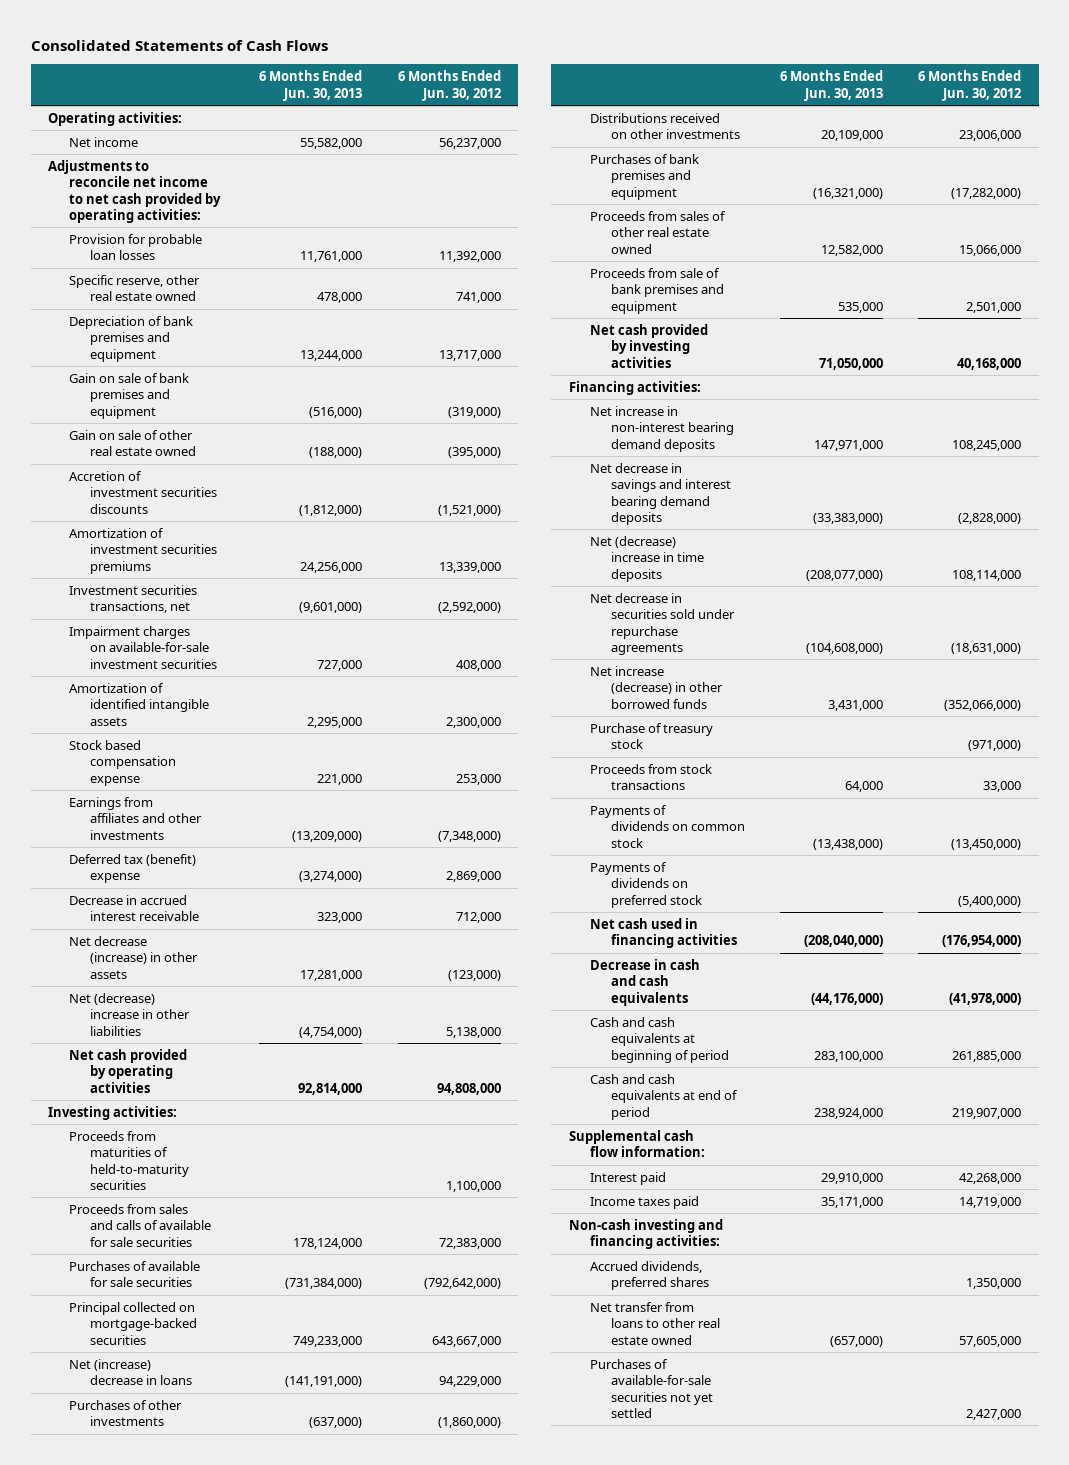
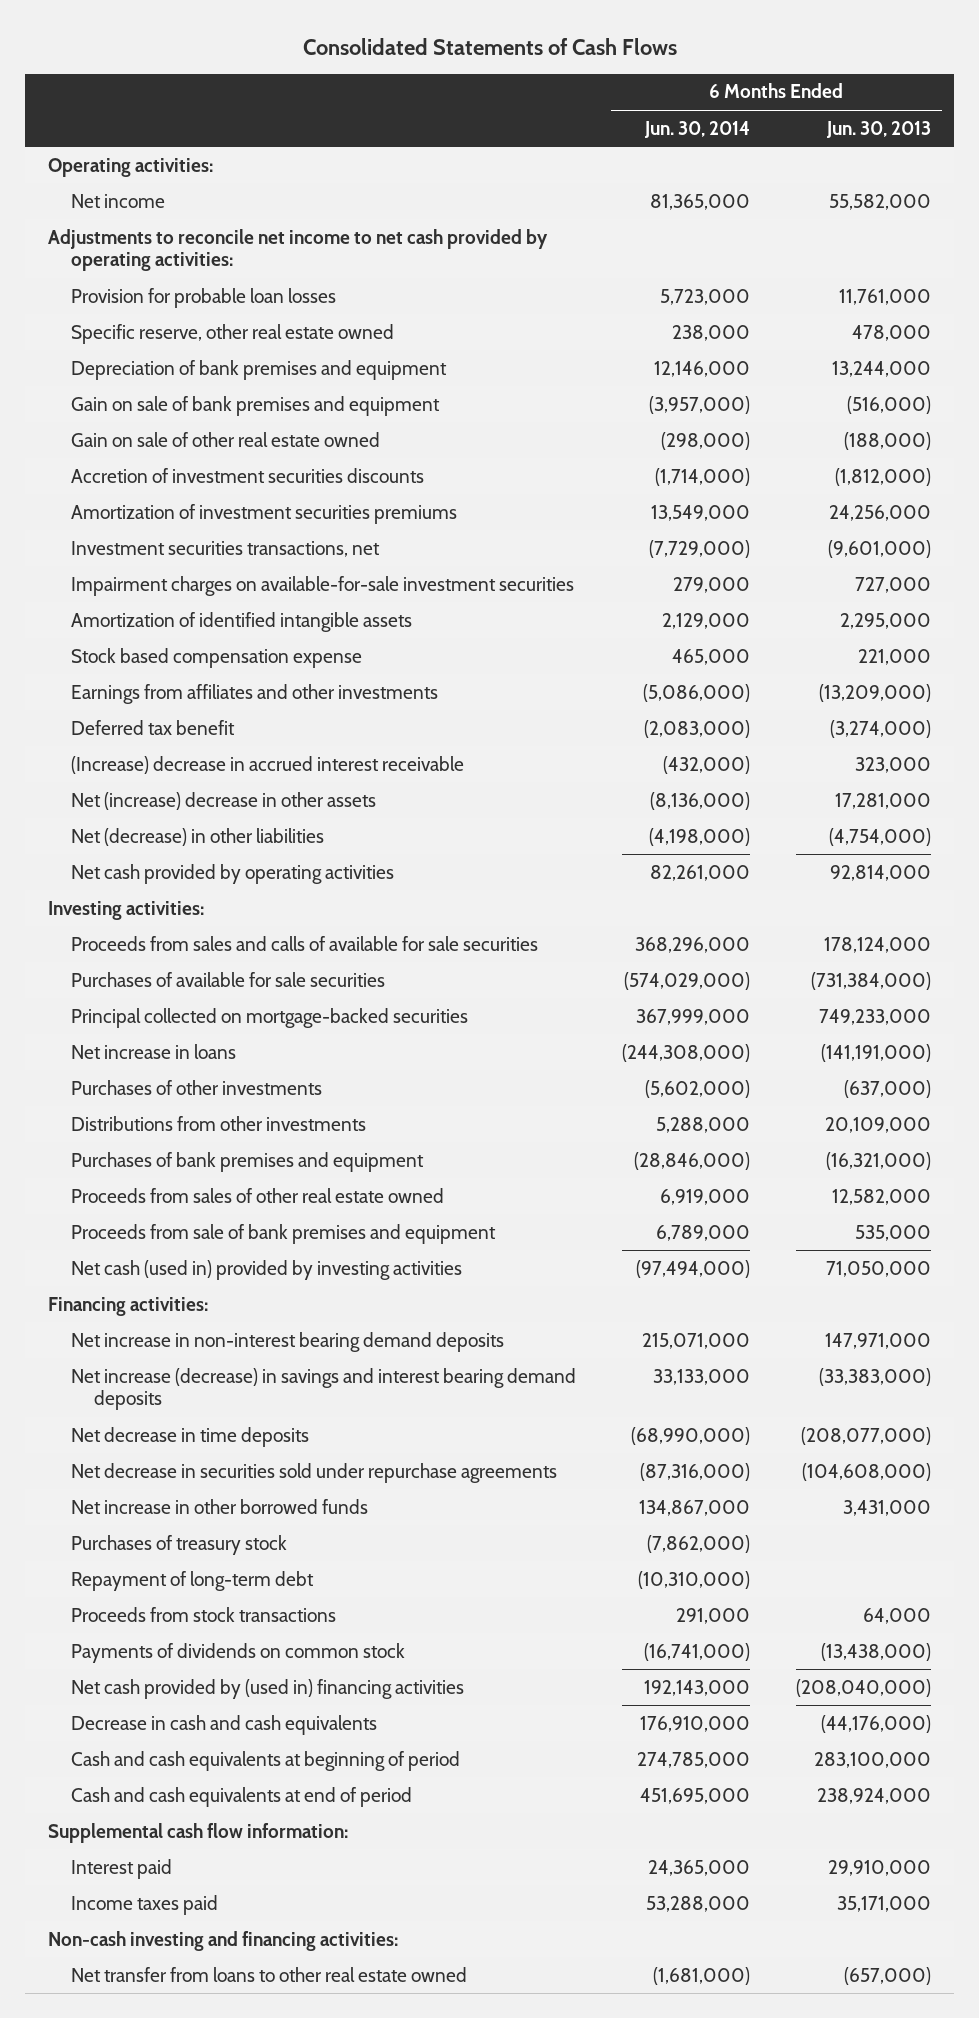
[397,70,501,101] 6 Months Ended Jun. 30, 2012 -> none
none -> [644,120,751,138] Jun. 30, 2014
[69,853,197,884] Deferred tax (benefit) expense -> [71,719,236,735] Deferred tax benefit
[69,894,200,922] Decrease in accrued interest receivable -> [71,755,465,774] (Increase) decrease in accrued interest receivable
[69,935,199,979] Net decrease (increase) in other assets -> [71,791,377,810] Net (increase) decrease in other assets
[69,992,191,1036] Net (decrease) increase in other liabilities -> [71,827,325,846] Net (decrease) in other liabilities
[69,1130,190,1190] Proceeds from maturities of held-to-maturity securities -> none
[69,1358,193,1386] Net (increase) decrease in loans -> [71,1043,237,1059] Net increase in loans
[589,112,740,140] Distributions received on other investments -> [71,1115,367,1131] Distributions from other investments
[589,323,708,368] Net cash provided by investing activities -> [71,1259,463,1280] Net cash (used in) provided by investing activities
[589,462,731,525] Net decrease in savings and interest bearing demand deposits -> [71,1367,577,1410] Net increase (decrease) in savings and interest bearing demand deposits
[589,535,704,582] Net (decrease) increase in time deposits -> [71,1426,310,1447] Net decrease in time deposits
[589,665,723,709] Net increase (decrease) in other borrowed funds -> [71,1498,369,1514] Net increase in other borrowed funds
[589,722,713,750] Purchase of treasury stock -> [71,1534,288,1555] Purchases of treasury stock
none -> [71,1570,315,1591] Repayment of long-term debt
[589,861,702,908] Payments of dividends on preferred stock -> none
[589,917,737,949] Net cash used in financing activities -> [71,1678,465,1699] Net cash provided by (used in) financing activities
[589,1260,709,1291] Accrued dividends, preferred shares -> none
[589,1358,713,1418] Purchases of available-for-sale securities not yet settled -> none

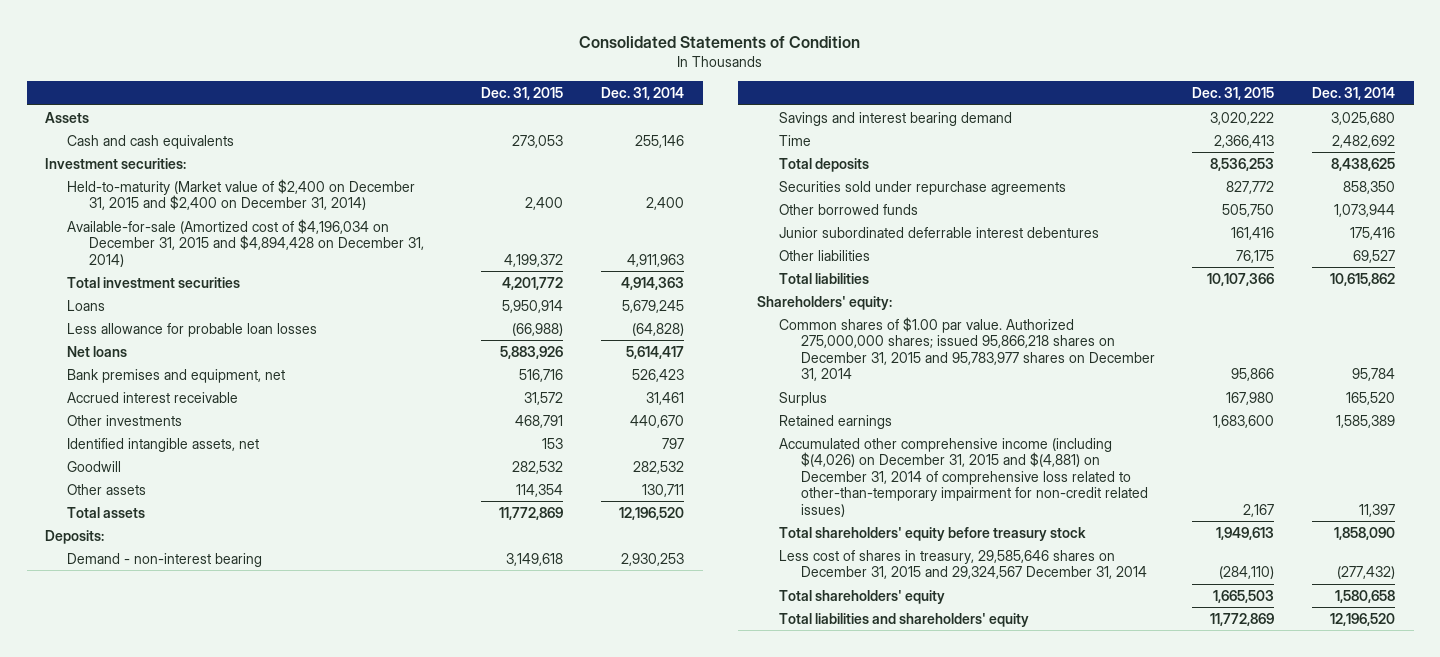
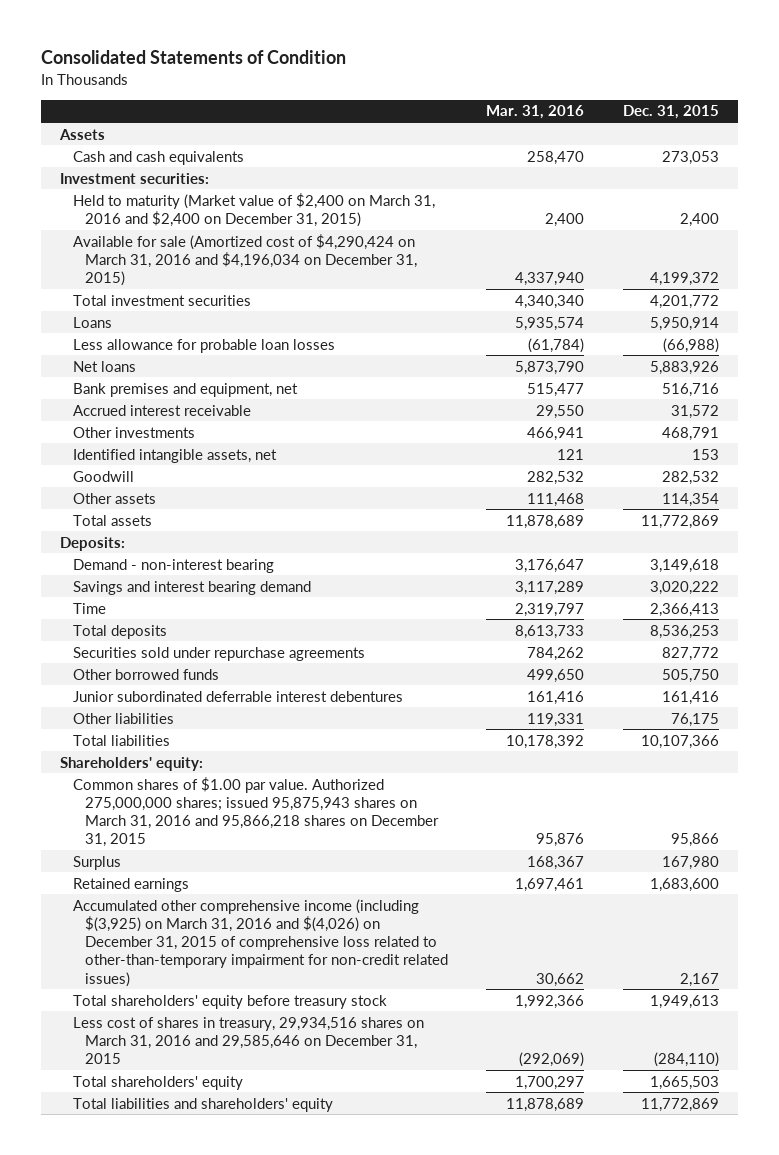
[600,86,684,100] Dec. 31, 2014 -> none
none -> [486,105,585,120] Mar. 31, 2016
[67,178,416,211] Held-to-maturity (Market value of $2,400 on December 31, 2015 and $2,400 on December 31, 2014) -> [72,192,435,227] Held to maturity (Market value of $2,400 on March 31, 2016 and $2,400 on December 31, 2015)
[67,218,425,267] Available-for-sale (Amortized cost of $4,196,034 on December 31, 2015 and $4,894,428 on December 31, 2014) -> [72,233,418,287] Available for sale (Amortized cost of $4,290,424 on March 31, 2016 and $4,196,034 on December 31, 2015)
[778,316,1155,382] Common shares of $1.00 par value. Authorized 275,000,000 shares; issued 95,866,218 shares on December 31, 2015 and 95,783,977 shares on December 31, 2014 -> [72,776,440,848] Common shares of $1.00 par value. Authorized 275,000,000 shares; issued 95,875,943 shares on March 31, 2016 and 95,866,218 shares on December 31, 2015
[778,437,1148,517] Accumulated other comprehensive income (including $(4,026) on December 31, 2015 and $(4,881) on December 31, 2014 of comprehensive loss related to other-than-temporary impairment for non-credit related issues) -> [72,898,449,987] Accumulated other comprehensive income (including $(3,925) on March 31, 2016 and $(4,026) on December 31, 2015 of comprehensive loss related to other-than-temporary impairment for non-credit related issues)
[778,549,1147,580] Less cost of shares in treasury, 29,585,646 shares on December 31, 2015 and 29,324,567 December 31, 2014 -> [72,1016,424,1065] Less cost of shares in treasury, 29,934,516 shares on March 31, 2016 and 29,585,646 on December 31, 2015

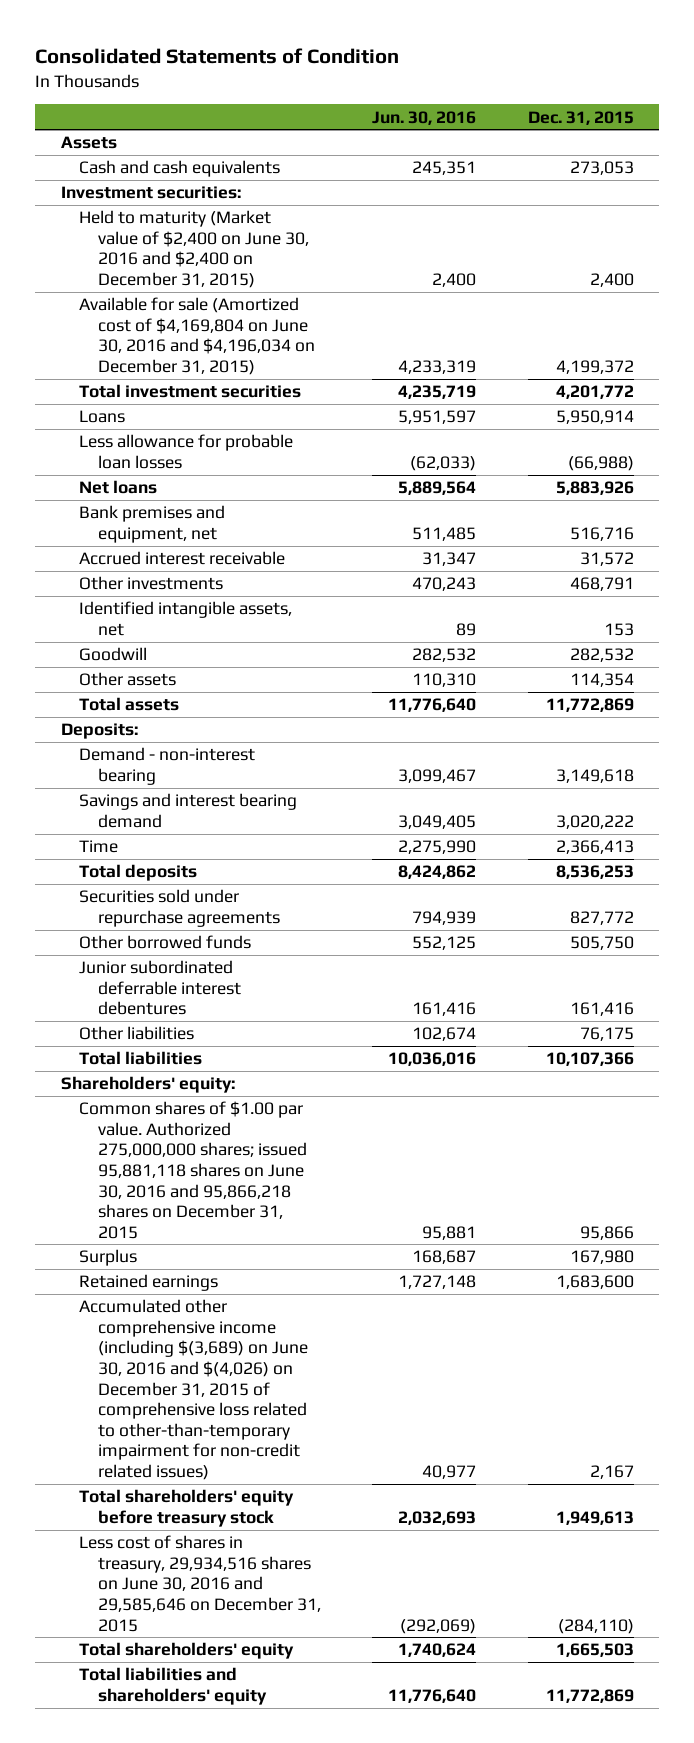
[486,105,585,120] Mar. 31, 2016 -> none
none -> [372,110,477,125] Jun. 30, 2016
[72,192,435,227] Held to maturity (Market value of $2,400 on March 31, 2016 and $2,400 on December 31, 2015) -> [79,210,309,288] Held to maturity (Market value of $2,400 on June 30, 2016 and $2,400 on December 31, 2015)
[72,233,418,287] Available for sale (Amortized cost of $4,290,424 on March 31, 2016 and $4,196,034 on December 31, 2015) -> [79,297,315,375] Available for sale (Amortized cost of $4,169,804 on June 30, 2016 and $4,196,034 on December 31, 2015)
[72,776,440,848] Common shares of $1.00 par value. Authorized 275,000,000 shares; issued 95,875,943 shares on March 31, 2016 and 95,866,218 shares on December 31, 2015 -> [79,1101,307,1239] Common shares of $1.00 par value. Authorized 275,000,000 shares; issued 95,881,118 shares on June 30, 2016 and 95,866,218 shares on December 31, 2015
[72,898,449,987] Accumulated other comprehensive income (including $(3,925) on March 31, 2016 and $(4,026) on December 31, 2015 of comprehensive loss related to other-than-temporary impairment for non-credit related issues) -> [79,1299,308,1480] Accumulated other comprehensive income (including $(3,689) on June 30, 2016 and $(4,026) on December 31, 2015 of comprehensive loss related to other-than-temporary impairment for non-credit related issues)
[72,1016,424,1065] Less cost of shares in treasury, 29,934,516 shares on March 31, 2016 and 29,585,646 on December 31, 2015 -> [79,1535,321,1632] Less cost of shares in treasury, 29,934,516 shares on June 30, 2016 and 29,585,646 on December 31, 2015

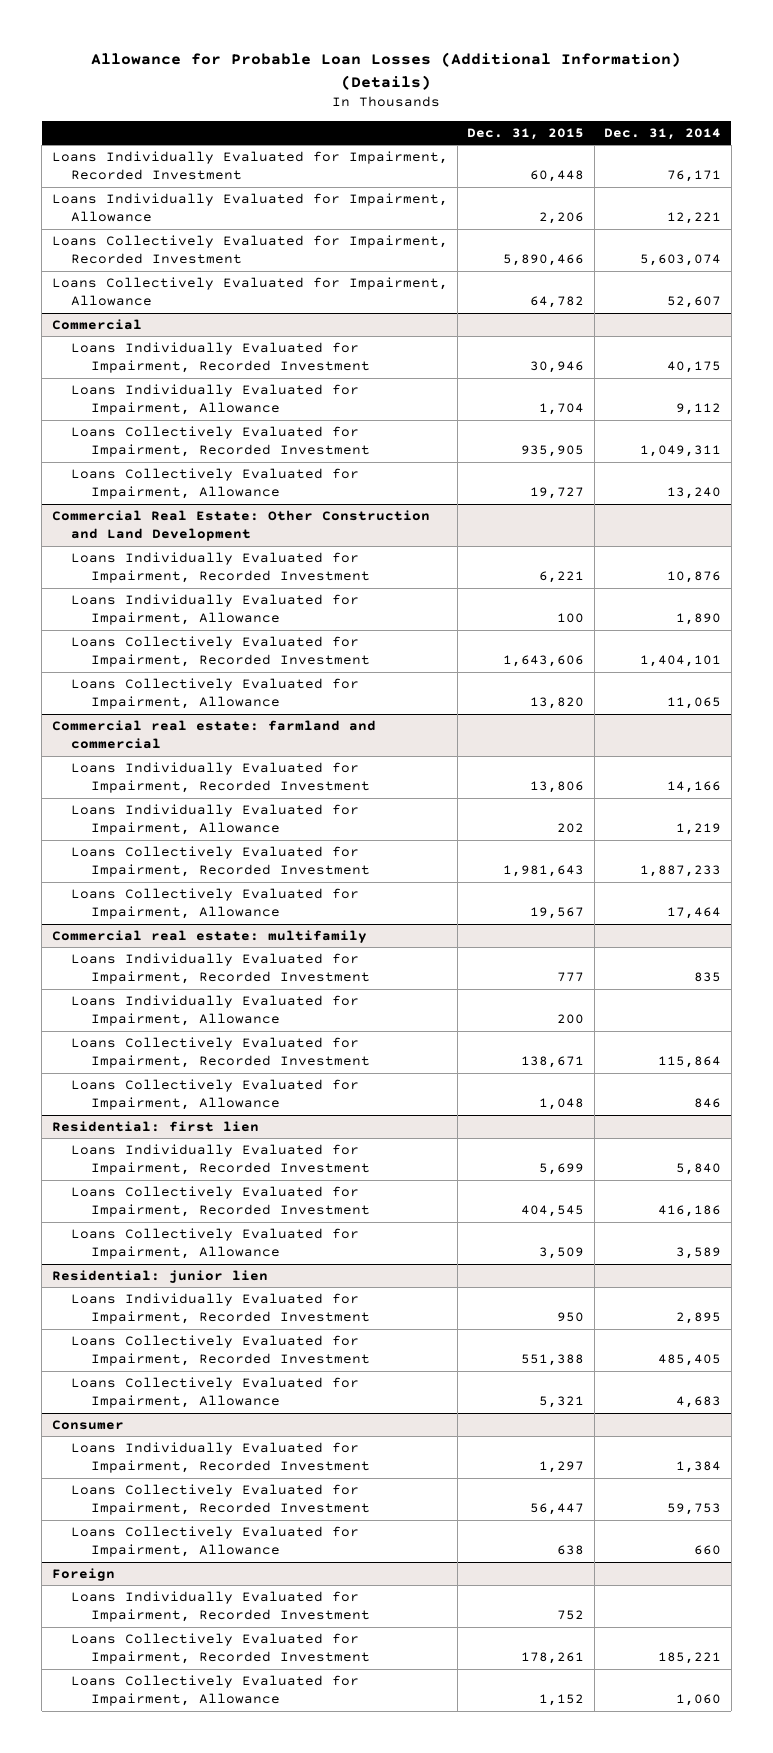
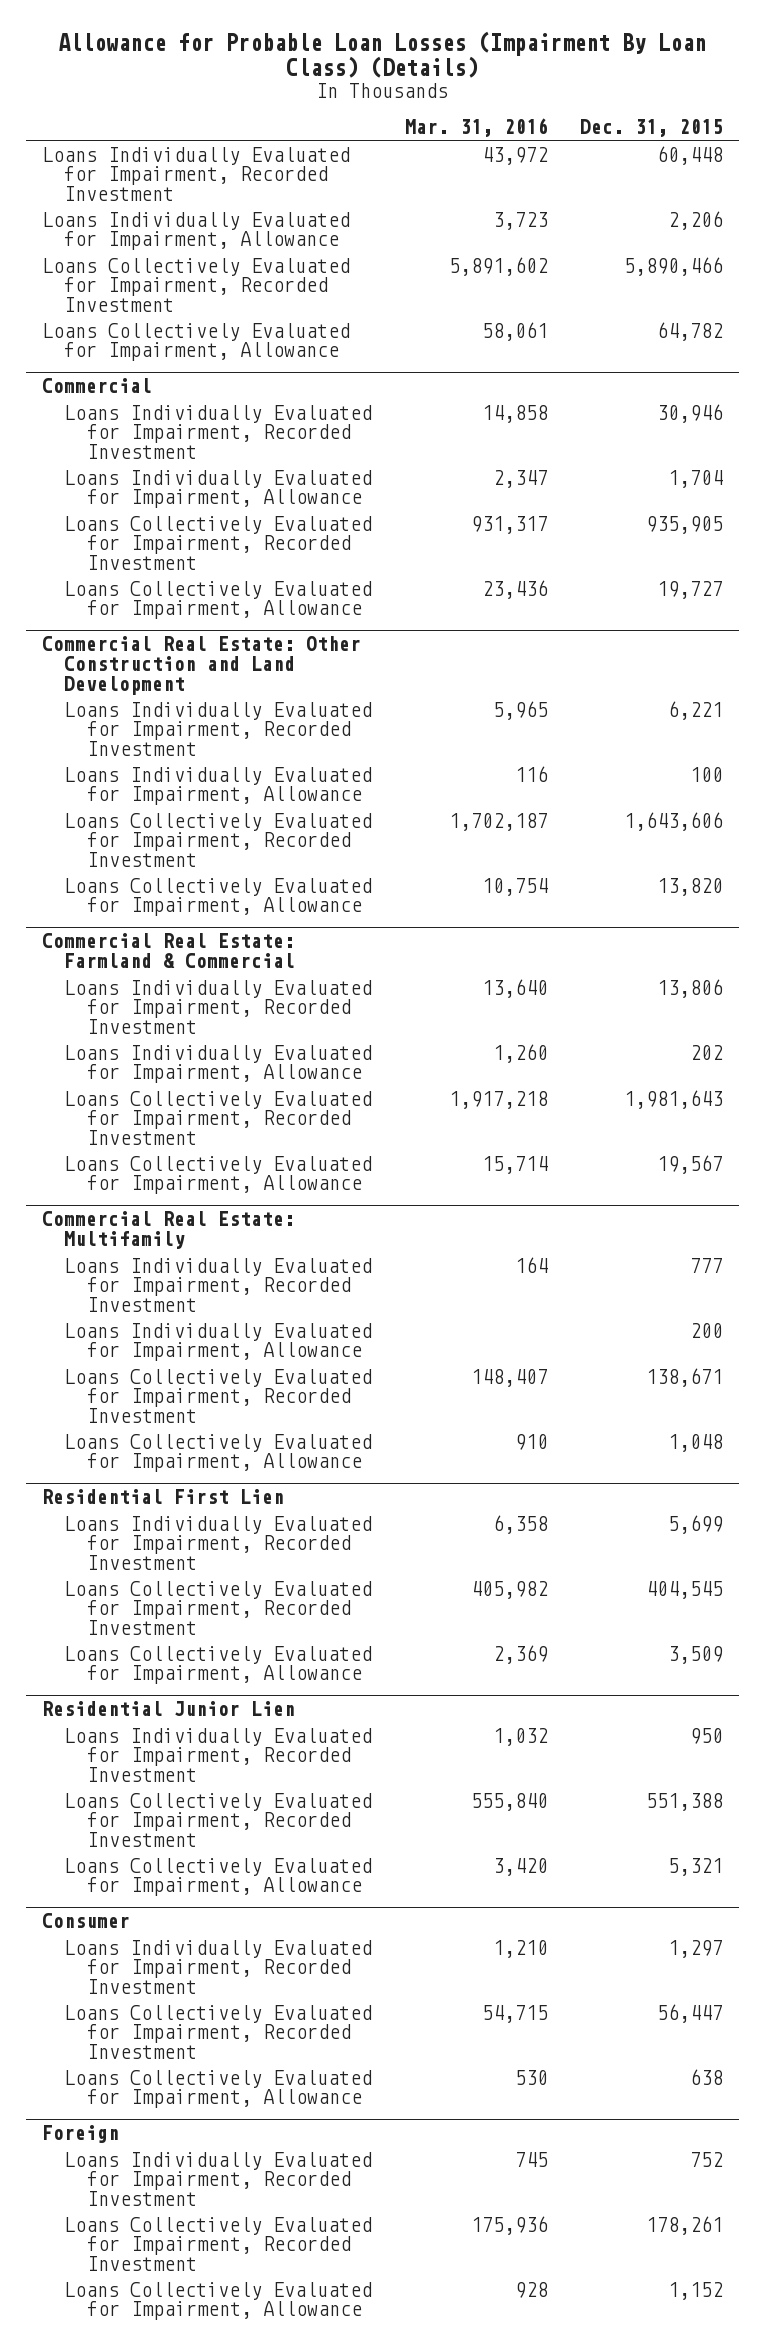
[91,52,682,90] Allowance for Probable Loan Losses (Additional Information) (Details) -> [58,30,707,78] Allowance for Probable Loan Losses (Impairment By Loan Class) (Details)
[604,127,722,140] Dec. 31, 2014 -> none
none -> [404,118,548,138] Mar. 31, 2016
[51,719,376,750] Commercial real estate: farmland and commercial -> [41,933,296,968] Commercial Real Estate: Farmland & Commercial
[51,929,367,943] Commercial real estate: multifamily -> [41,1211,295,1249] Commercial Real Estate: Multifamily
[51,1120,259,1132] Residential: first lien -> [41,1489,284,1505] Residential First Lien
[51,1269,268,1283] Residential: junior lien -> [41,1701,295,1717] Residential Junior Lien

